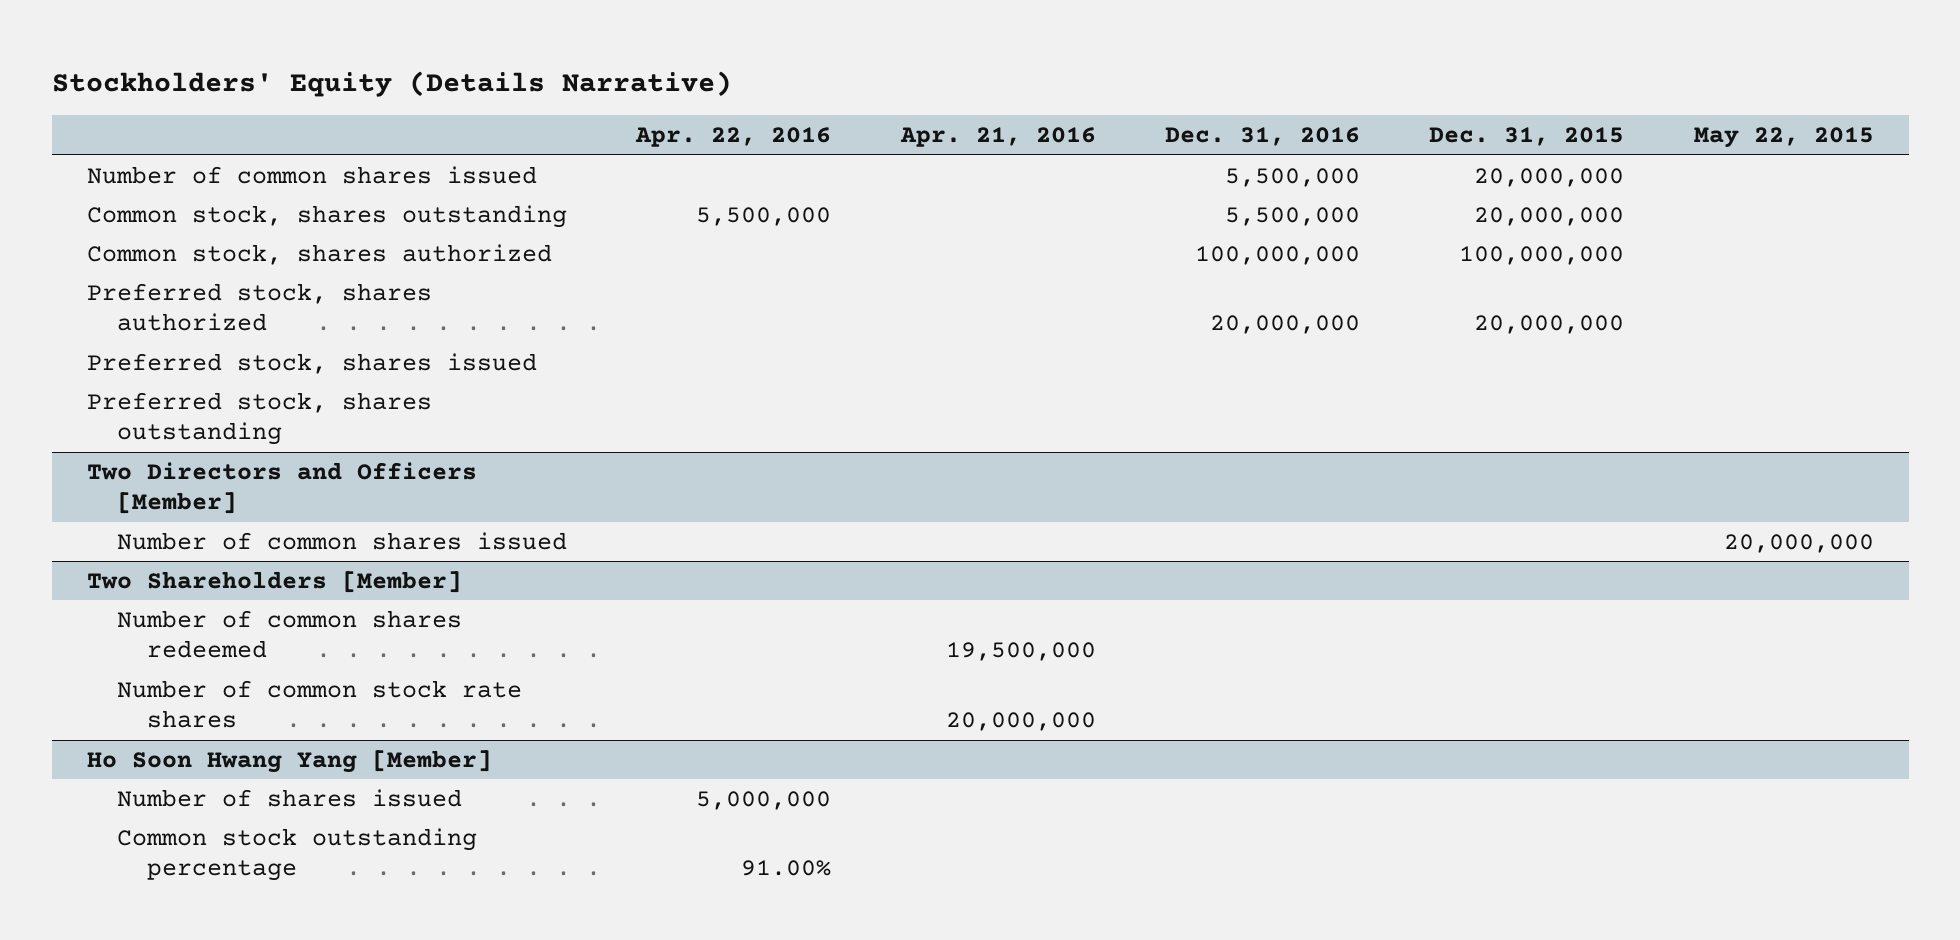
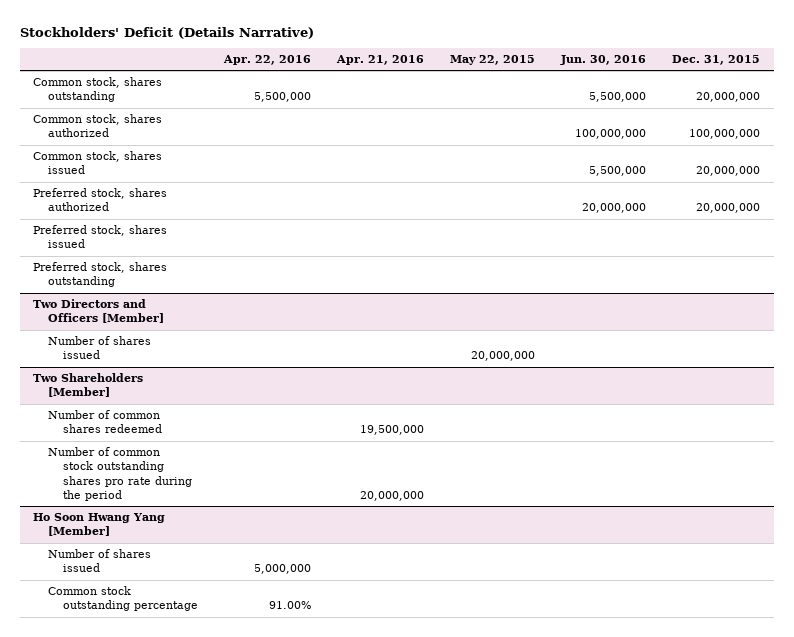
[51,70,732,97] Stockholders' Equity (Details Narrative) -> [20,27,315,40] Stockholders' Deficit (Details Narrative)
[1164,127,1360,147] Dec. 31, 2016 -> none
none -> [560,55,647,66] Jun. 30, 2016
[86,165,537,184] Number of common shares issued -> none
none -> [33,151,163,175] Common stock, shares issued
[116,531,567,550] Number of common shares issued -> [48,336,152,360] Number of shares issued
[116,679,522,729] Number of common stock rate shares -> [48,447,193,501] Number of common stock outstanding shares pro rate during the period

